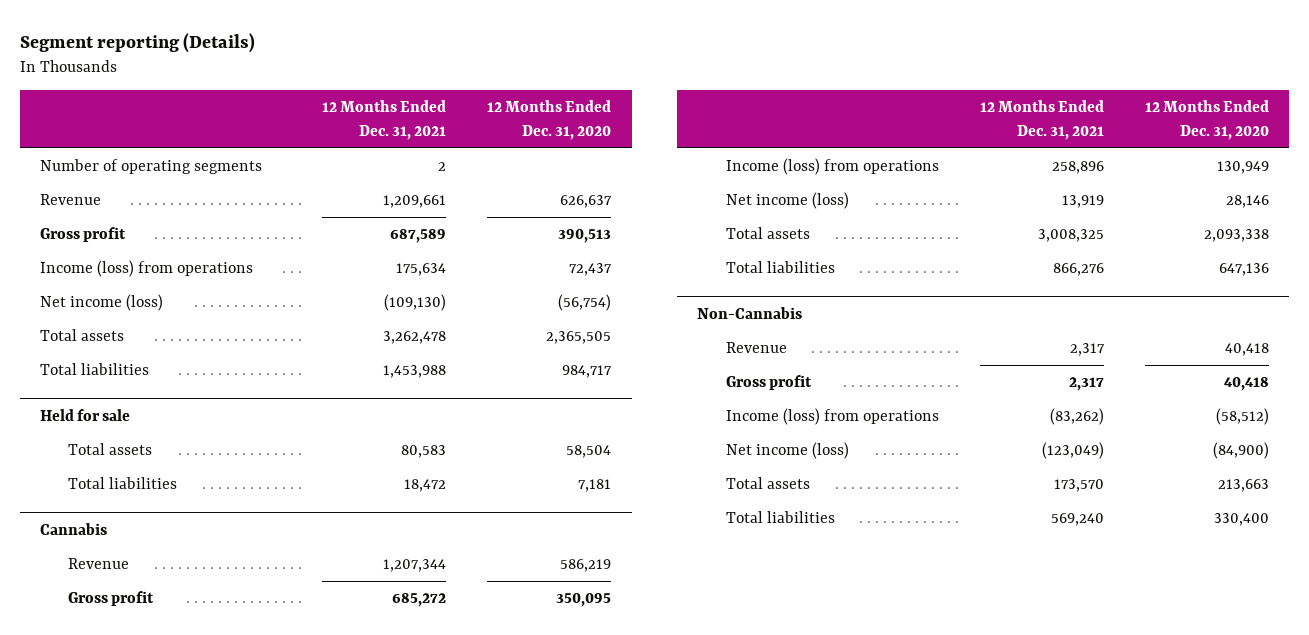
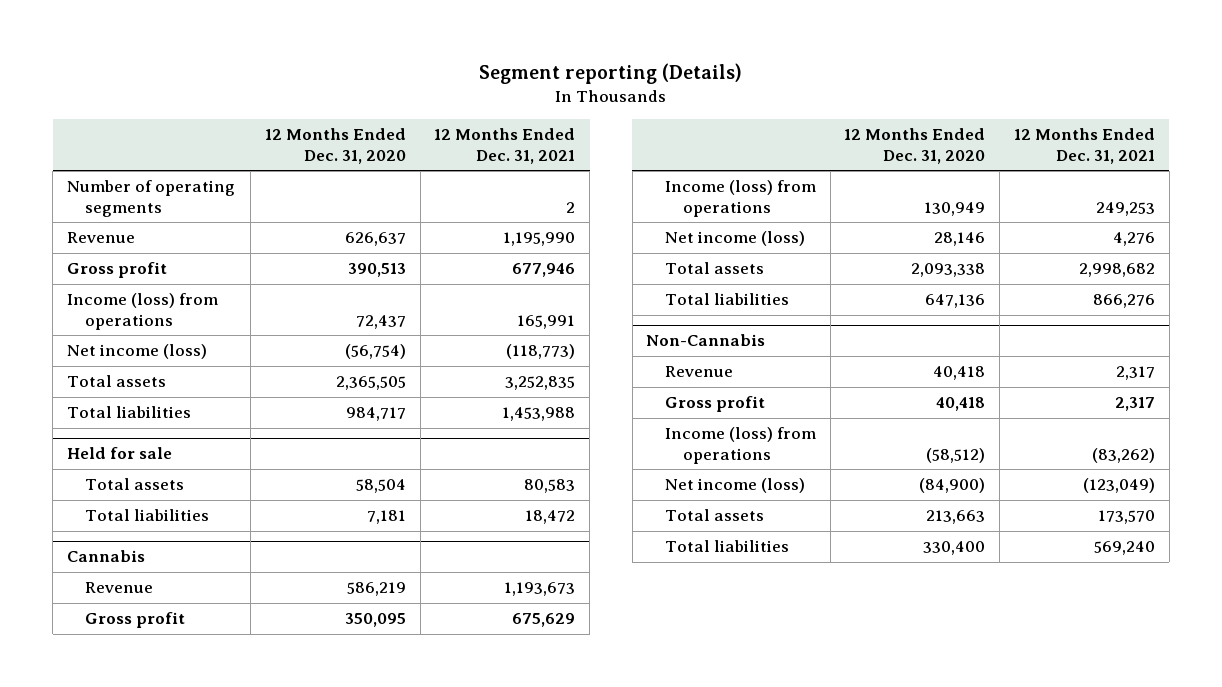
[383,195,447,209] 1,209,661 -> [503,232,576,247] 1,195,990
[390,229,447,244] 687,589 -> [512,263,576,278] 677,946
[396,263,447,277] 175,634 -> [517,314,576,329] 165,991
[384,294,447,312] (109,130) -> [506,344,576,360] (118,773)
[383,331,447,345] 3,262,478 -> [505,376,576,391] 3,252,835
[383,559,447,573] 1,207,344 -> [504,582,576,597] 1,193,673
[392,593,447,608] 685,272 -> [512,613,576,628] 675,629
[1051,161,1104,175] 258,896 -> [1095,201,1155,216] 249,253
[1061,195,1104,209] 13,919 -> [1112,232,1155,247] 4,276
[1037,229,1104,243] 3,008,325 -> [1078,263,1155,278] 2,998,682

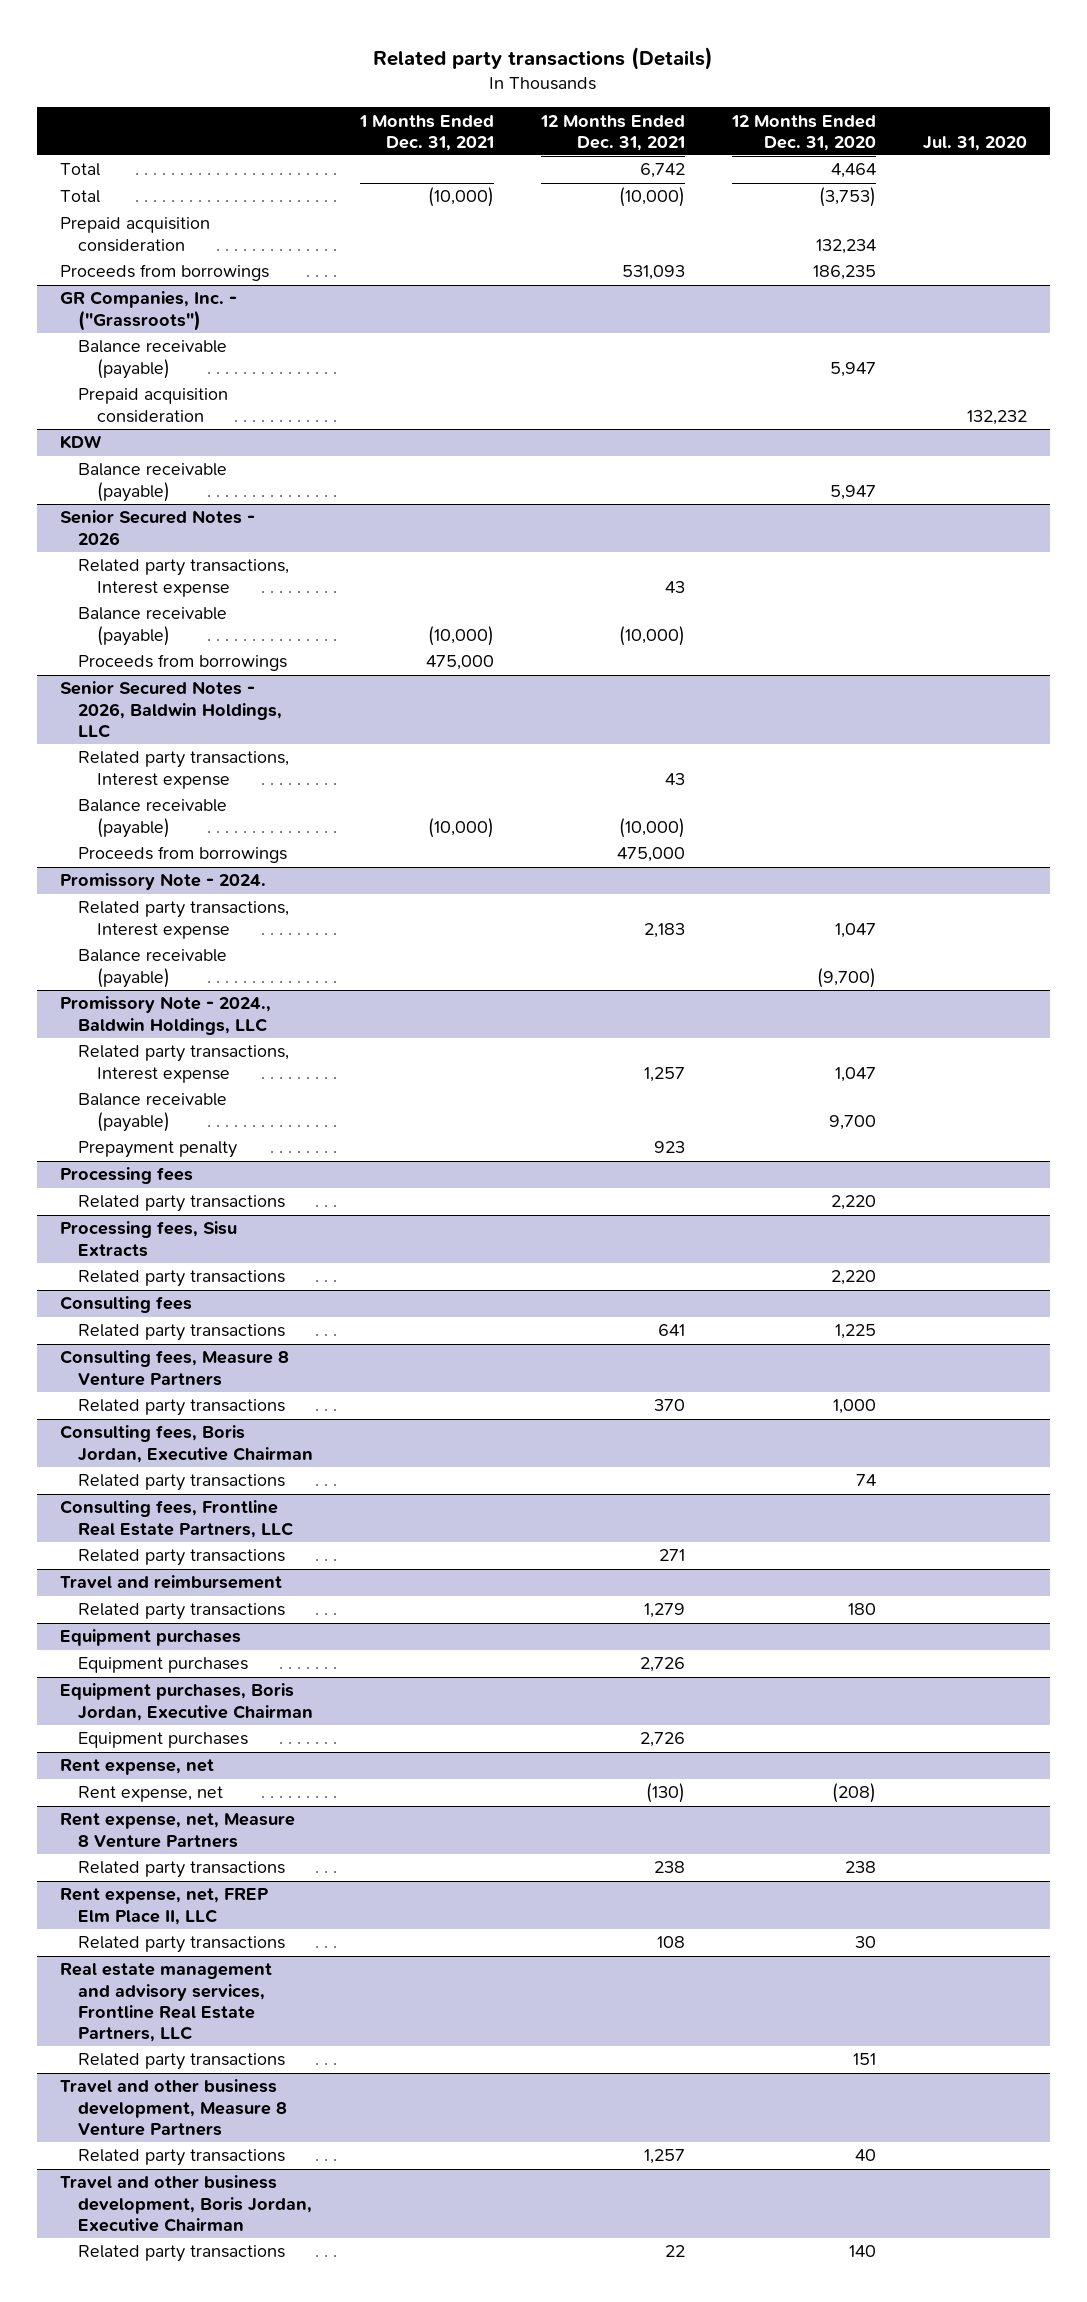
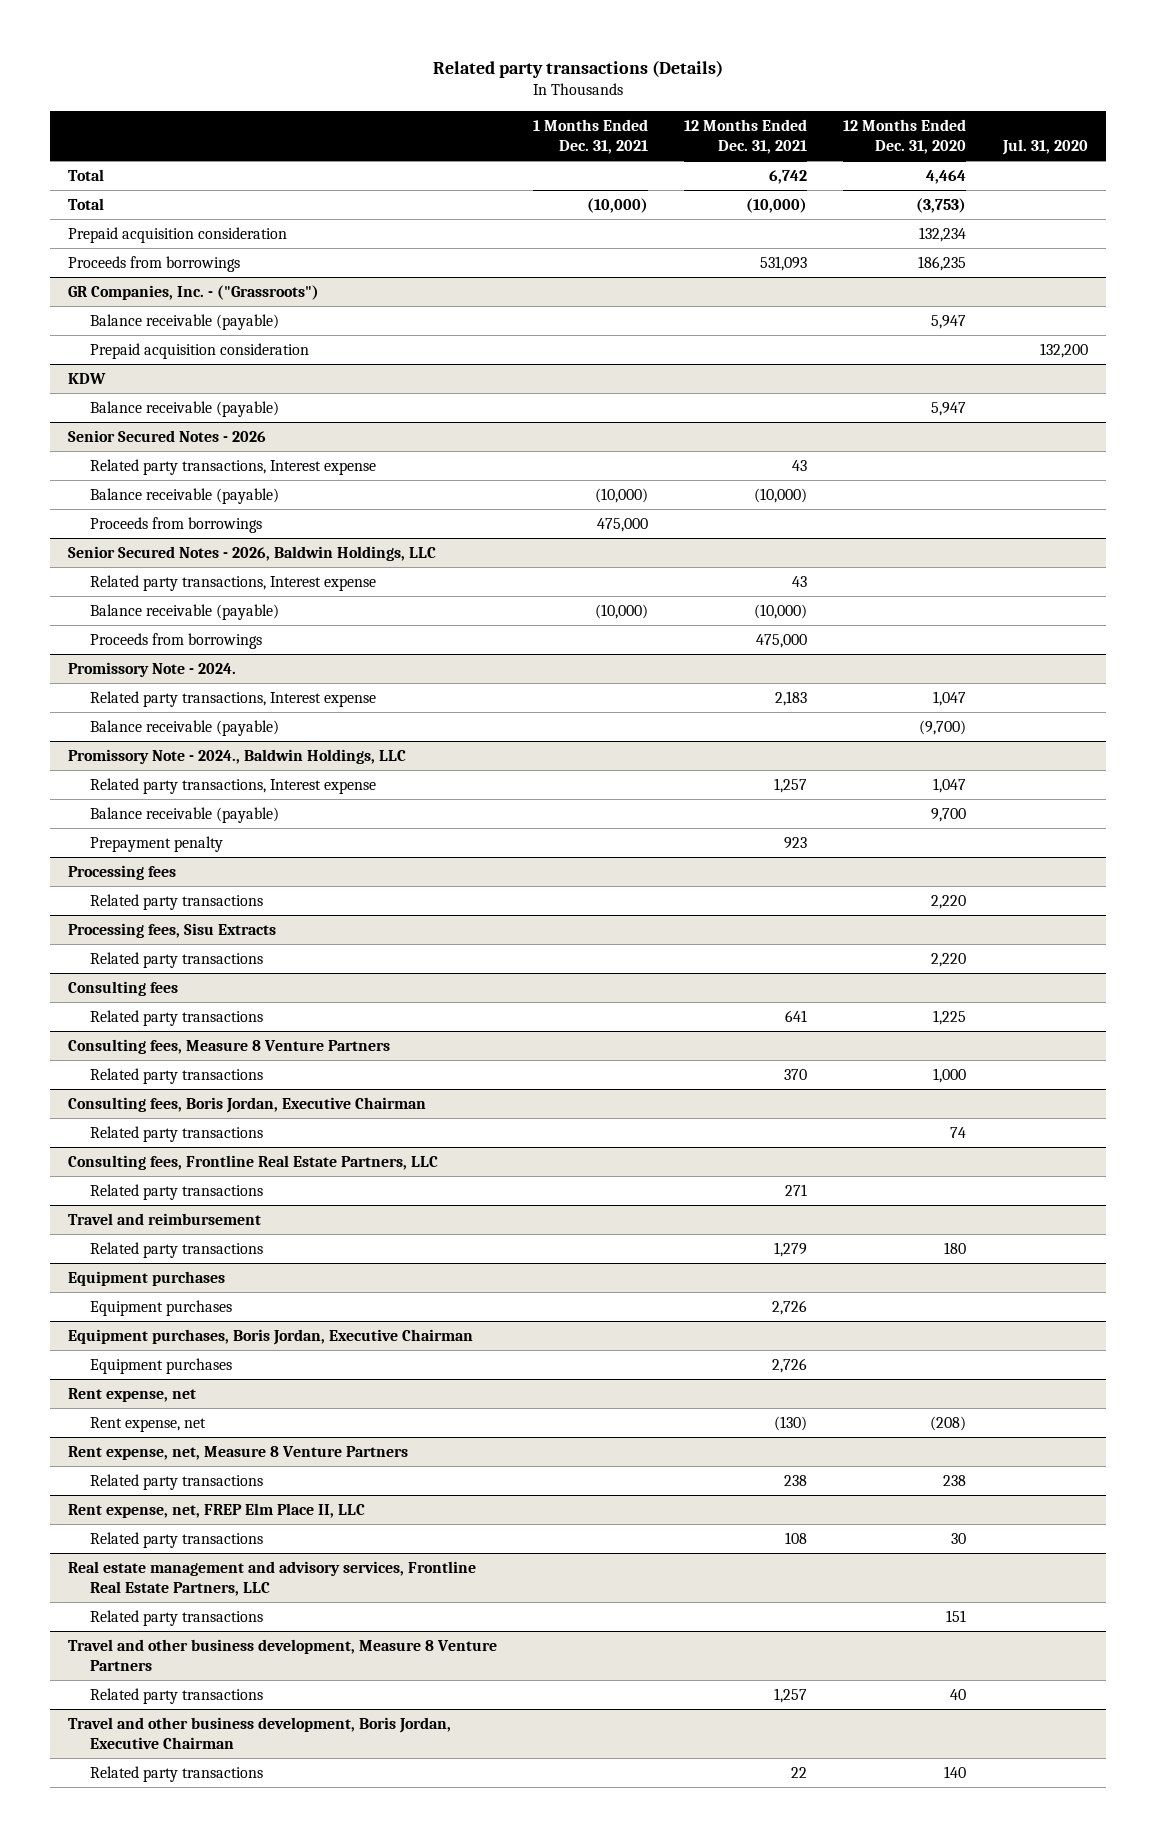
[966,409,1027,425] 132,232 -> [1039,342,1088,358] 132,200

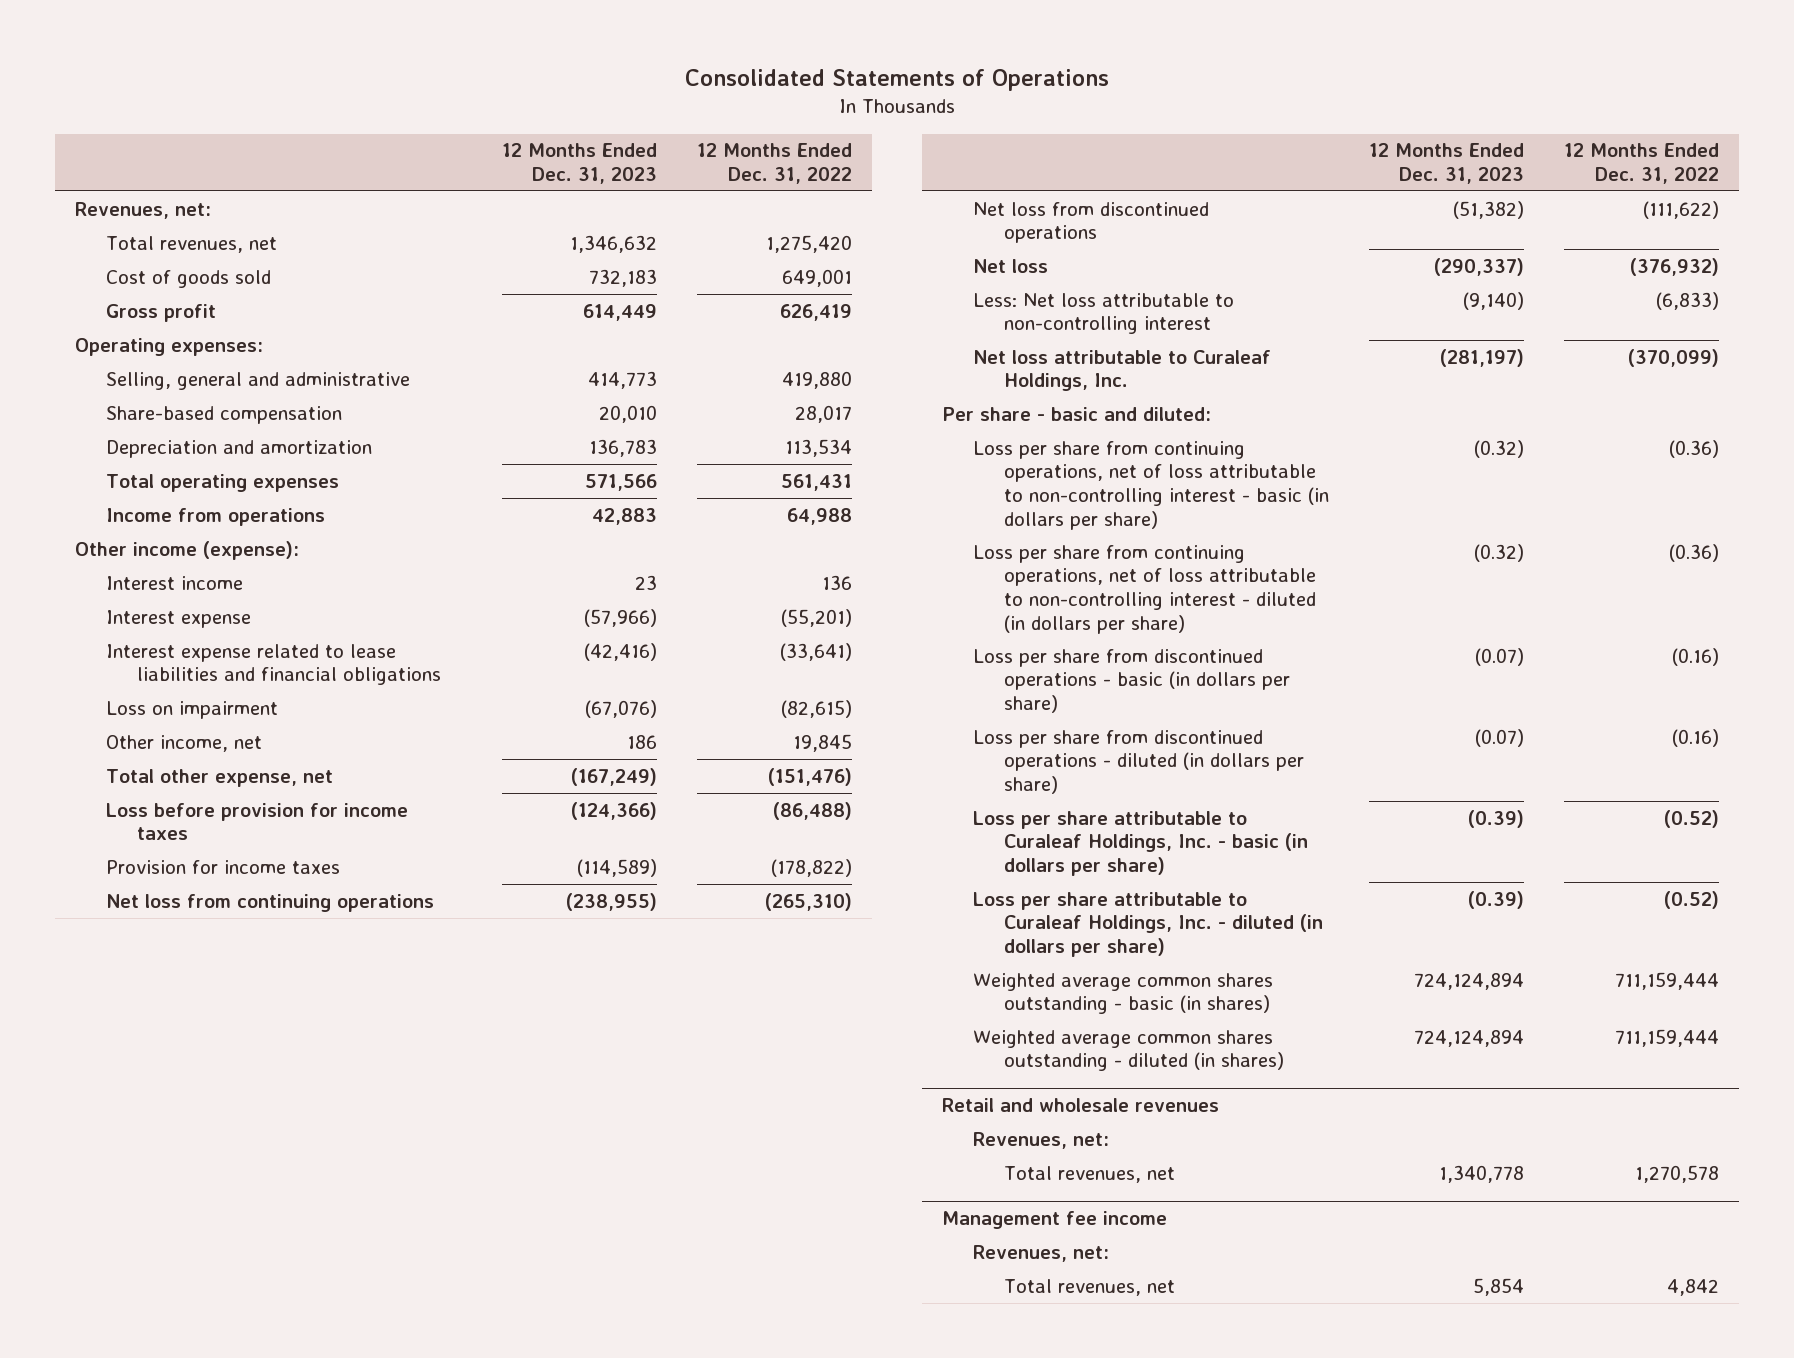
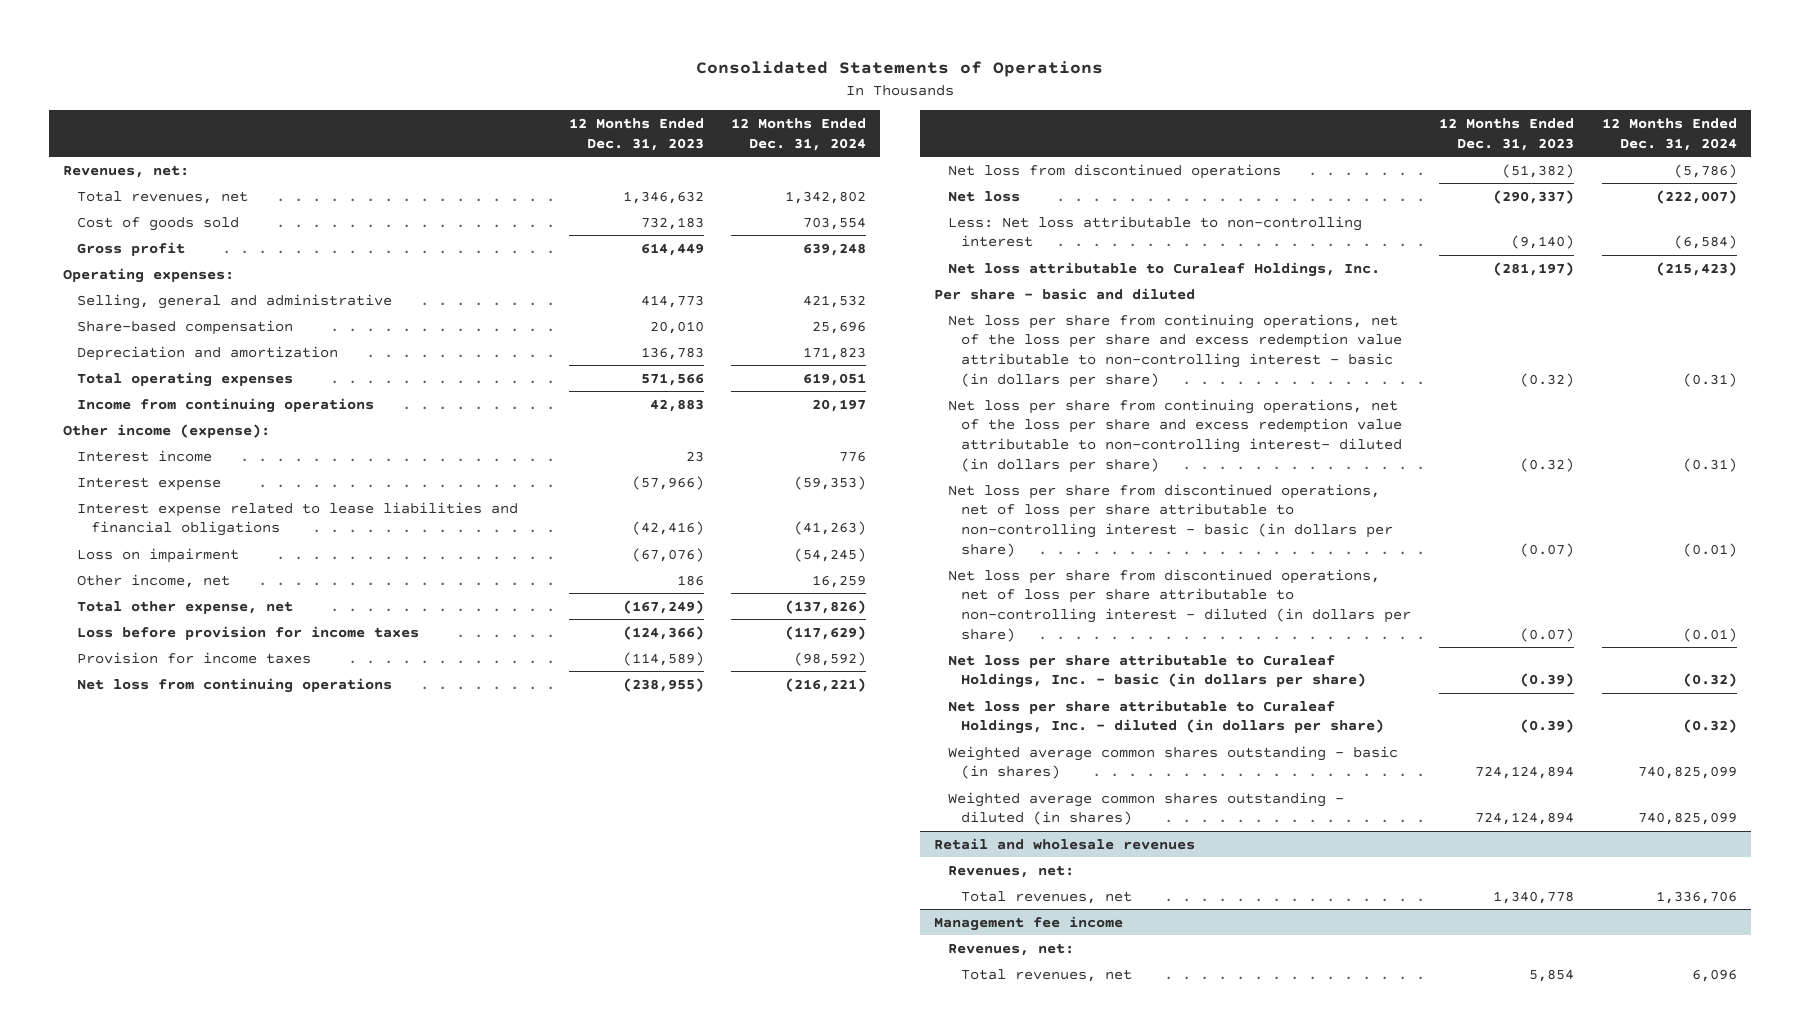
[696,143,852,185] 12 Months Ended Dec. 31, 2022 -> none
none -> [731,118,867,151] 12 Months Ended Dec. 31, 2024
[105,507,325,526] Income from operations -> [76,397,374,413] Income from continuing operations
[942,406,1212,421] Per share - basic and diluted: -> [933,287,1195,300] Per share - basic and diluted
[973,440,1330,530] Loss per share from continuing operations, net of loss attributable to non-controlling interest - basic (in dollars per share) -> [947,313,1403,388] Net loss per share from continuing operations, net of the loss per share and excess redemption value attributable to non-controlling interest - basic (in dollars per share)
[973,544,1317,634] Loss per share from continuing operations, net of loss attributable to non-controlling interest - diluted (in dollars per share) -> [947,398,1403,473] Net loss per share from continuing operations, net of the loss per share and excess redemption value attributable to non-controlling interest- diluted (in dollars per share)
[973,648,1291,713] Loss per share from discontinued operations - basic (in dollars per share) -> [947,483,1394,557] Net loss per share from discontinued operations, net of loss per share attributable to non-controlling interest - basic (in dollars per share)
[973,729,1305,794] Loss per share from discontinued operations - diluted (in dollars per share) -> [947,568,1412,642] Net loss per share from discontinued operations, net of loss per share attributable to non-controlling interest - diluted (in dollars per share)
[973,810,1309,876] Loss per share attributable to Curaleaf Holdings, Inc. - basic (in dollars per share) -> [947,653,1367,689] Net loss per share attributable to Curaleaf Holdings, Inc. - basic (in dollars per share)
[973,891,1324,957] Loss per share attributable to Curaleaf Holdings, Inc. - diluted (in dollars per share) -> [947,699,1385,735] Net loss per share attributable to Curaleaf Holdings, Inc. - diluted (in dollars per share)

